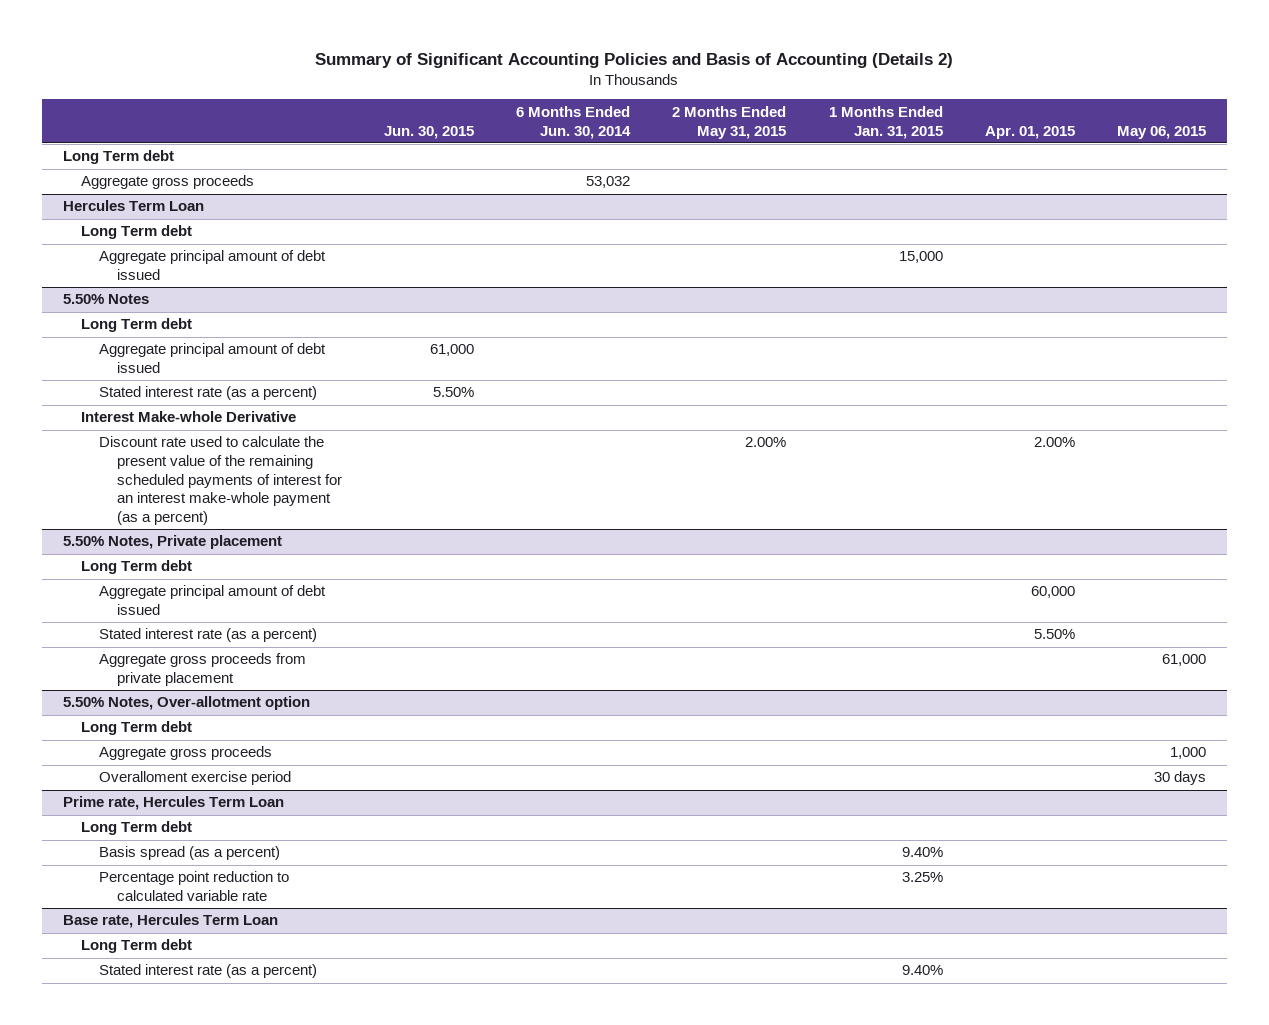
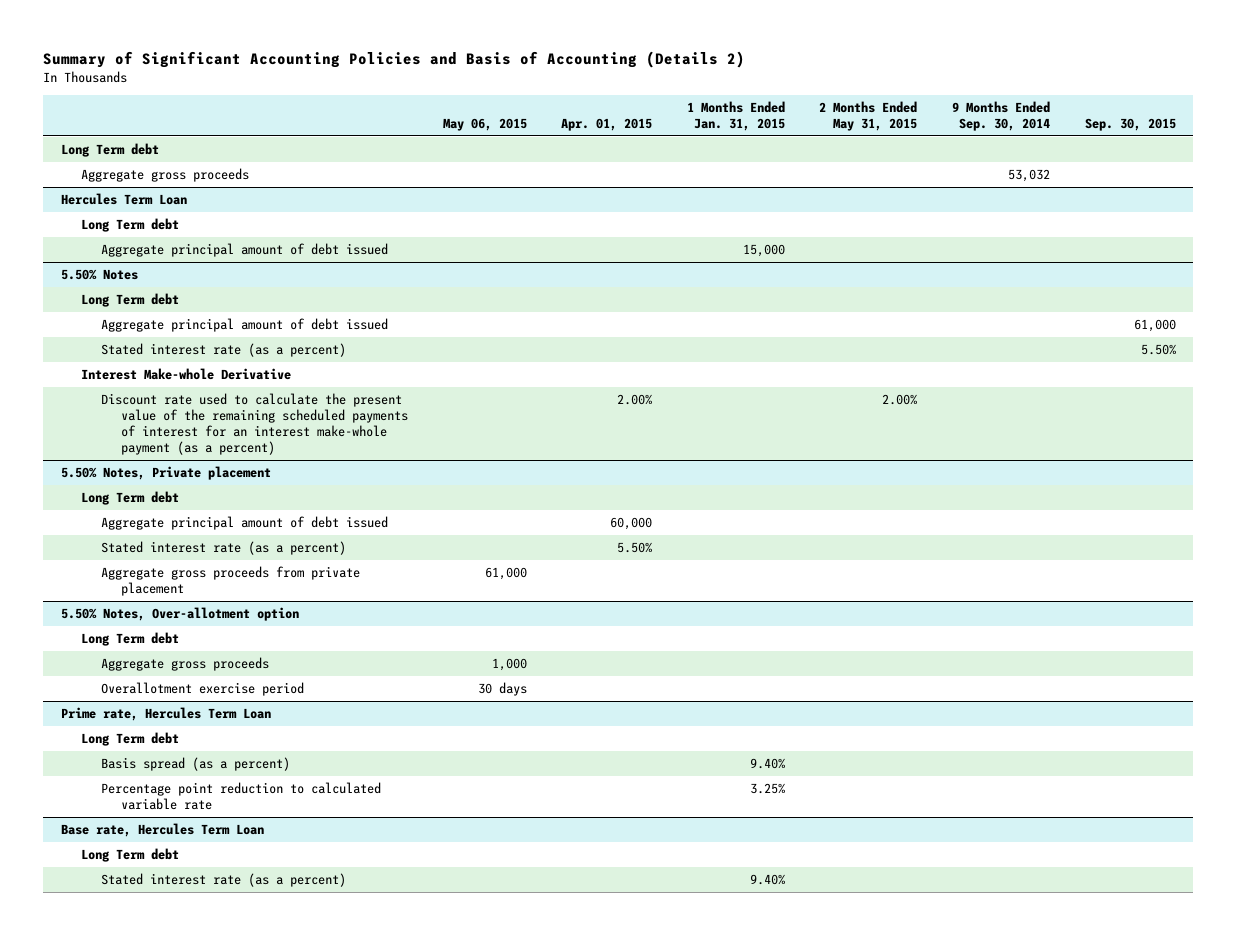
[384,125,475,139] Jun. 30, 2015 -> none
[516,105,632,139] 6 Months Ended Jun. 30, 2014 -> none
none -> [952,101,1051,131] 9 Months Ended Sep. 30, 2014
none -> [1084,117,1176,131] Sep. 30, 2015
[98,771,291,786] Overalloment exercise period -> [101,682,305,697] Overallotment exercise period

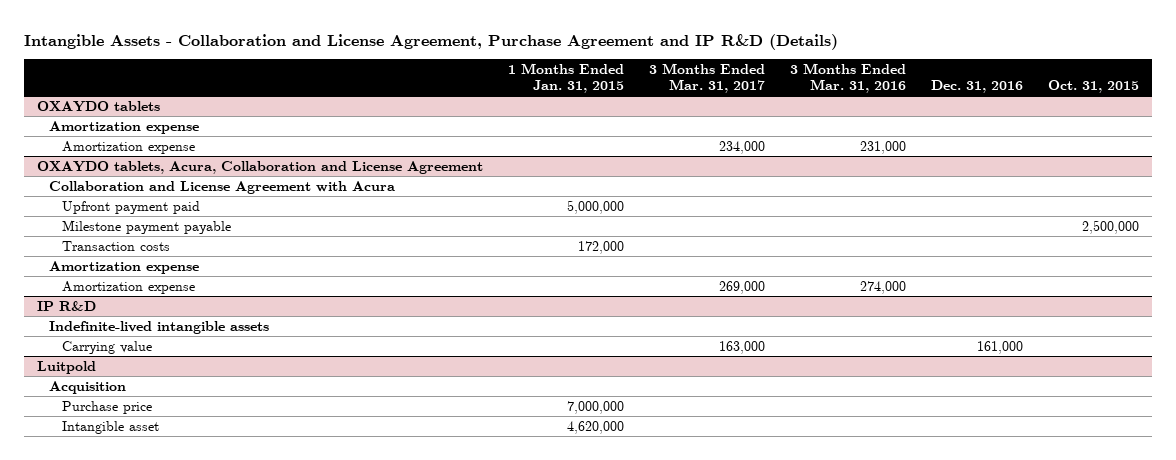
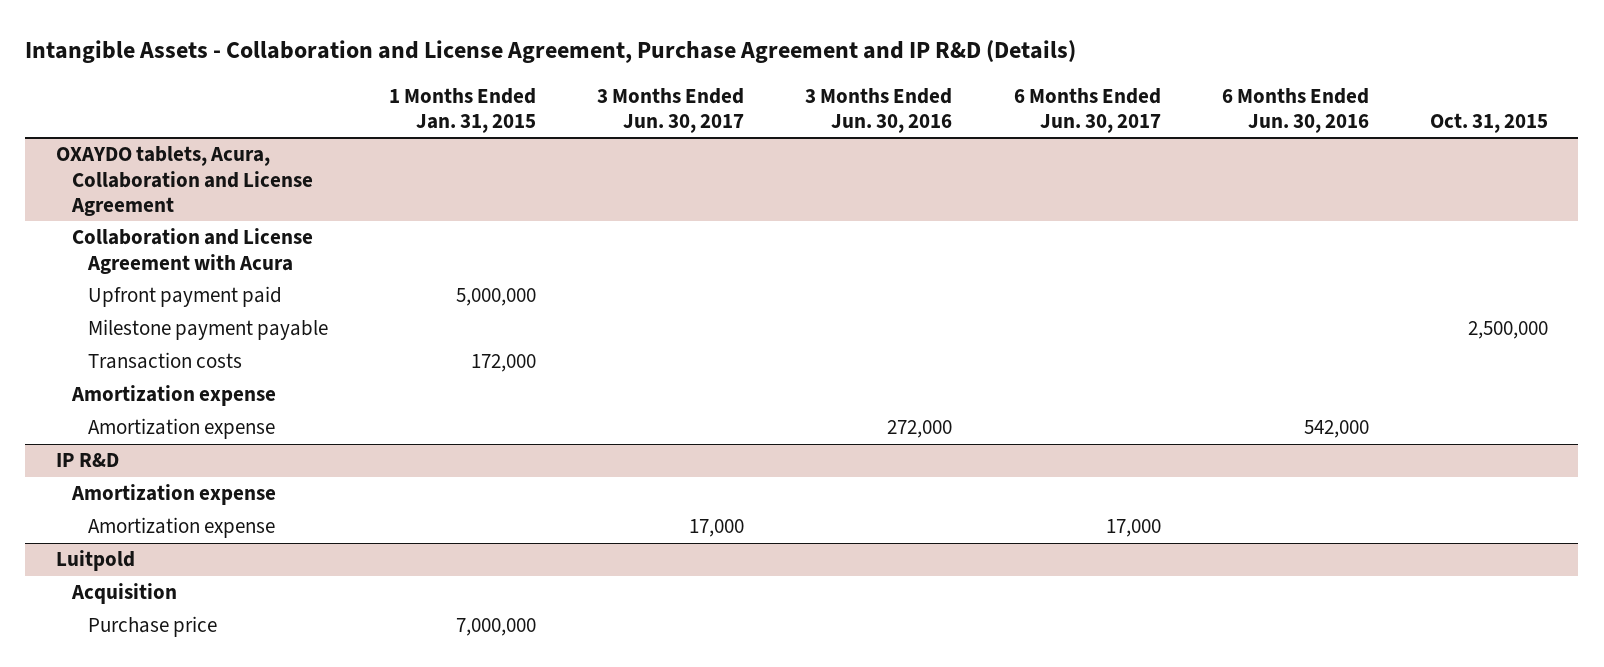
[648,63,765,94] 3 Months Ended Mar. 31, 2017 -> none
[789,63,906,94] 3 Months Ended Mar. 31, 2016 -> none
[930,80,1023,94] Dec. 31, 2016 -> none
none -> [597,87,745,133] 3 Months Ended Jun. 30, 2017
none -> [805,87,953,133] 3 Months Ended Jun. 30, 2016
none -> [1013,87,1161,133] 6 Months Ended Jun. 30, 2017
none -> [1221,87,1369,133] 6 Months Ended Jun. 30, 2016
[36,100,160,112] OXAYDO tablets -> none
[49,120,200,134] Amortization expense -> none
[61,140,195,154] Amortization expense -> none
[49,320,270,334] Indefinite-lived intangible assets -> none
[61,340,152,354] Carrying value -> none
none -> [71,484,277,506] Amortization expense
none -> [87,517,275,539] Amortization expense
[61,420,159,434] Intangible asset -> none

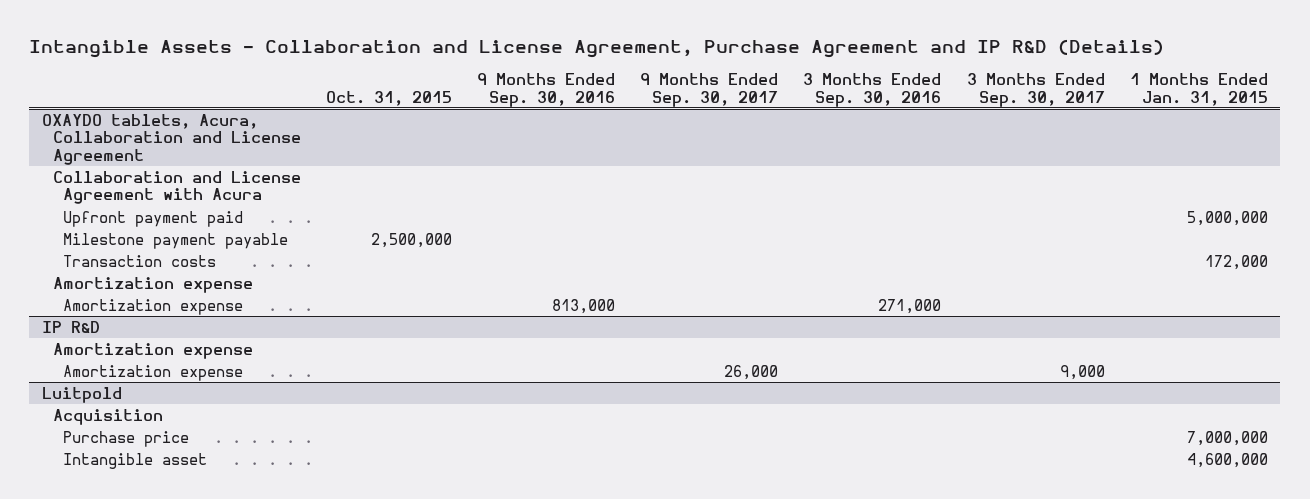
[597,87,745,133] 3 Months Ended Jun. 30, 2017 -> none
[805,87,953,133] 3 Months Ended Jun. 30, 2016 -> none
[1013,87,1161,133] 6 Months Ended Jun. 30, 2017 -> none
[1221,87,1369,133] 6 Months Ended Jun. 30, 2016 -> none
none -> [477,72,616,107] 9 Months Ended Sep. 30, 2016
none -> [640,72,779,107] 9 Months Ended Sep. 30, 2017
none -> [803,72,942,107] 3 Months Ended Sep. 30, 2016
none -> [966,72,1105,107] 3 Months Ended Sep. 30, 2017
none -> [63,452,208,469] Intangible asset

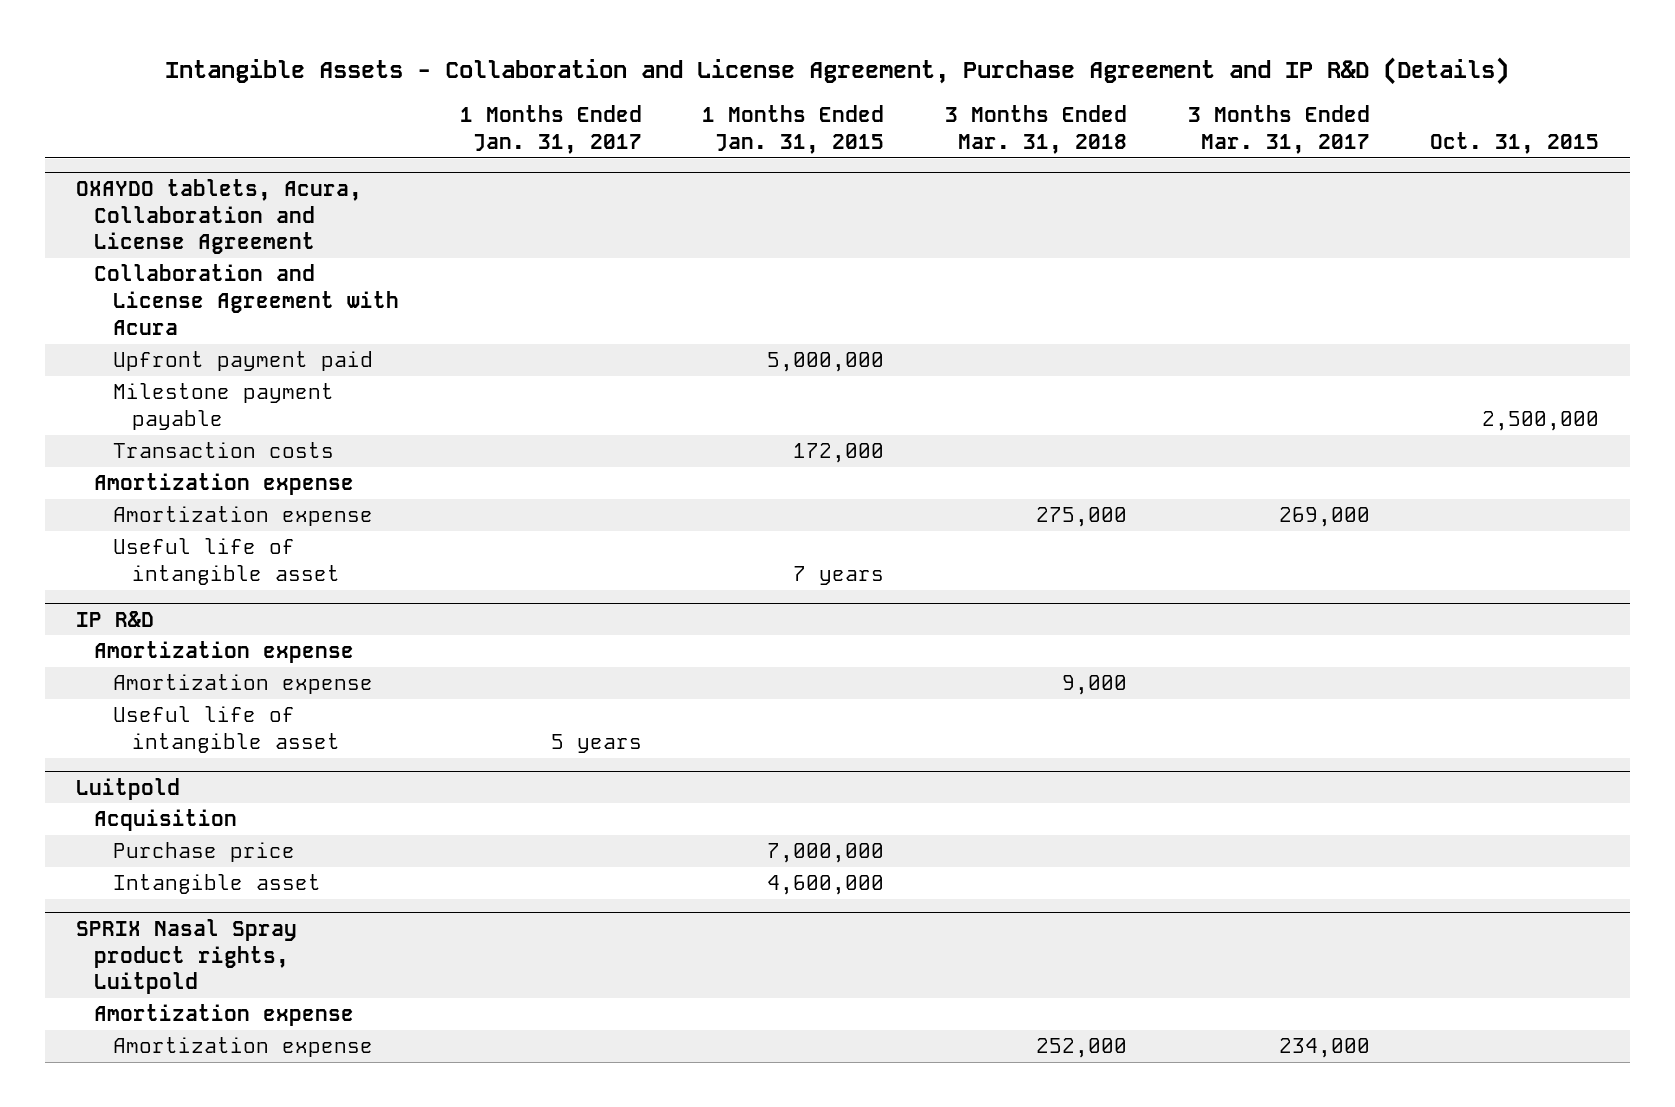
[477,72,616,107] 9 Months Ended Sep. 30, 2016 -> none
[640,72,779,107] 9 Months Ended Sep. 30, 2017 -> none
[803,72,942,107] 3 Months Ended Sep. 30, 2016 -> none
[966,72,1105,107] 3 Months Ended Sep. 30, 2017 -> none
none -> [459,105,642,155] 1 Months Ended Jan. 31, 2017
none -> [945,105,1128,155] 3 Months Ended Mar. 31, 2018
none -> [1187,105,1370,155] 3 Months Ended Mar. 31, 2017
none -> [113,538,340,586] Useful life of intangible asset
none -> [113,706,340,754] Useful life of intangible asset
none -> [75,918,297,995] SPRIX Nasal Spray product rights, Luitpold
none -> [94,1004,355,1027] Amortization expense
none -> [113,1037,374,1058] Amortization expense

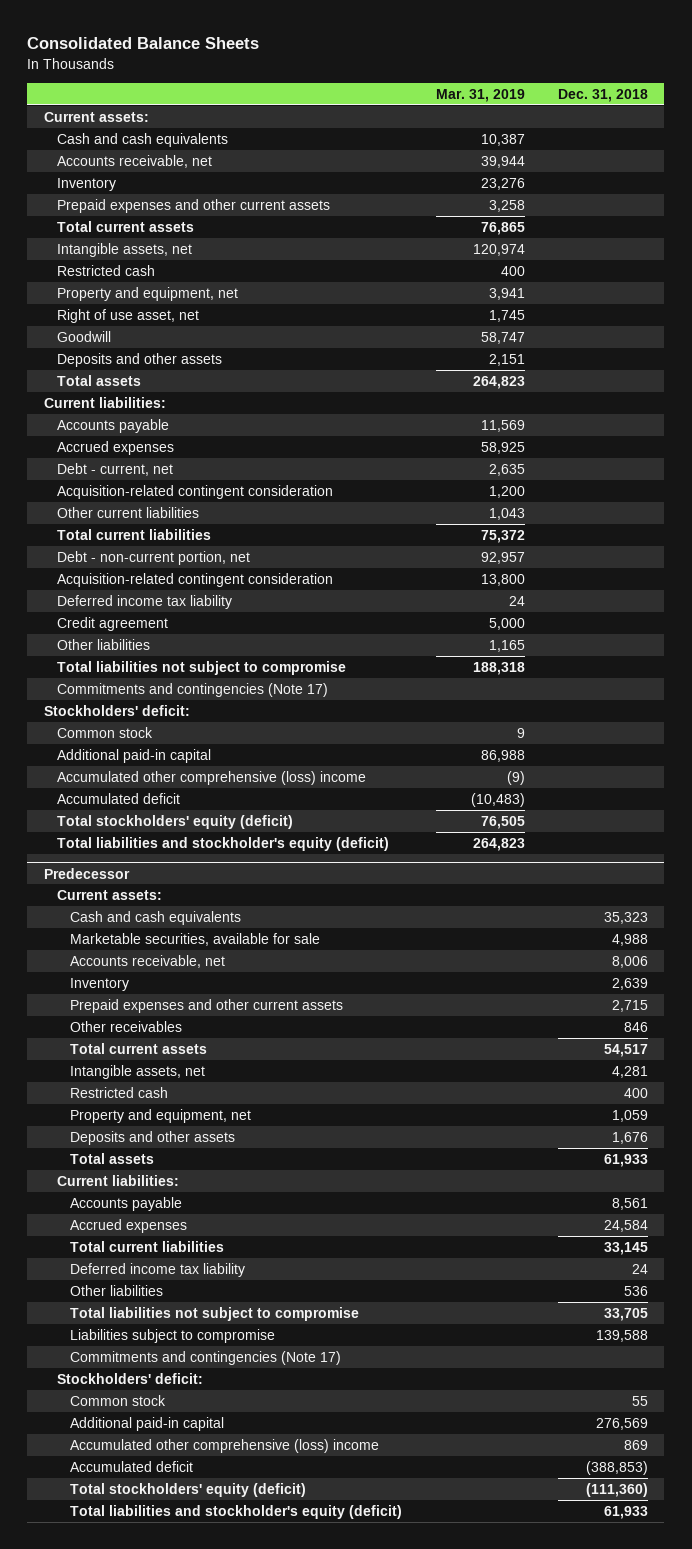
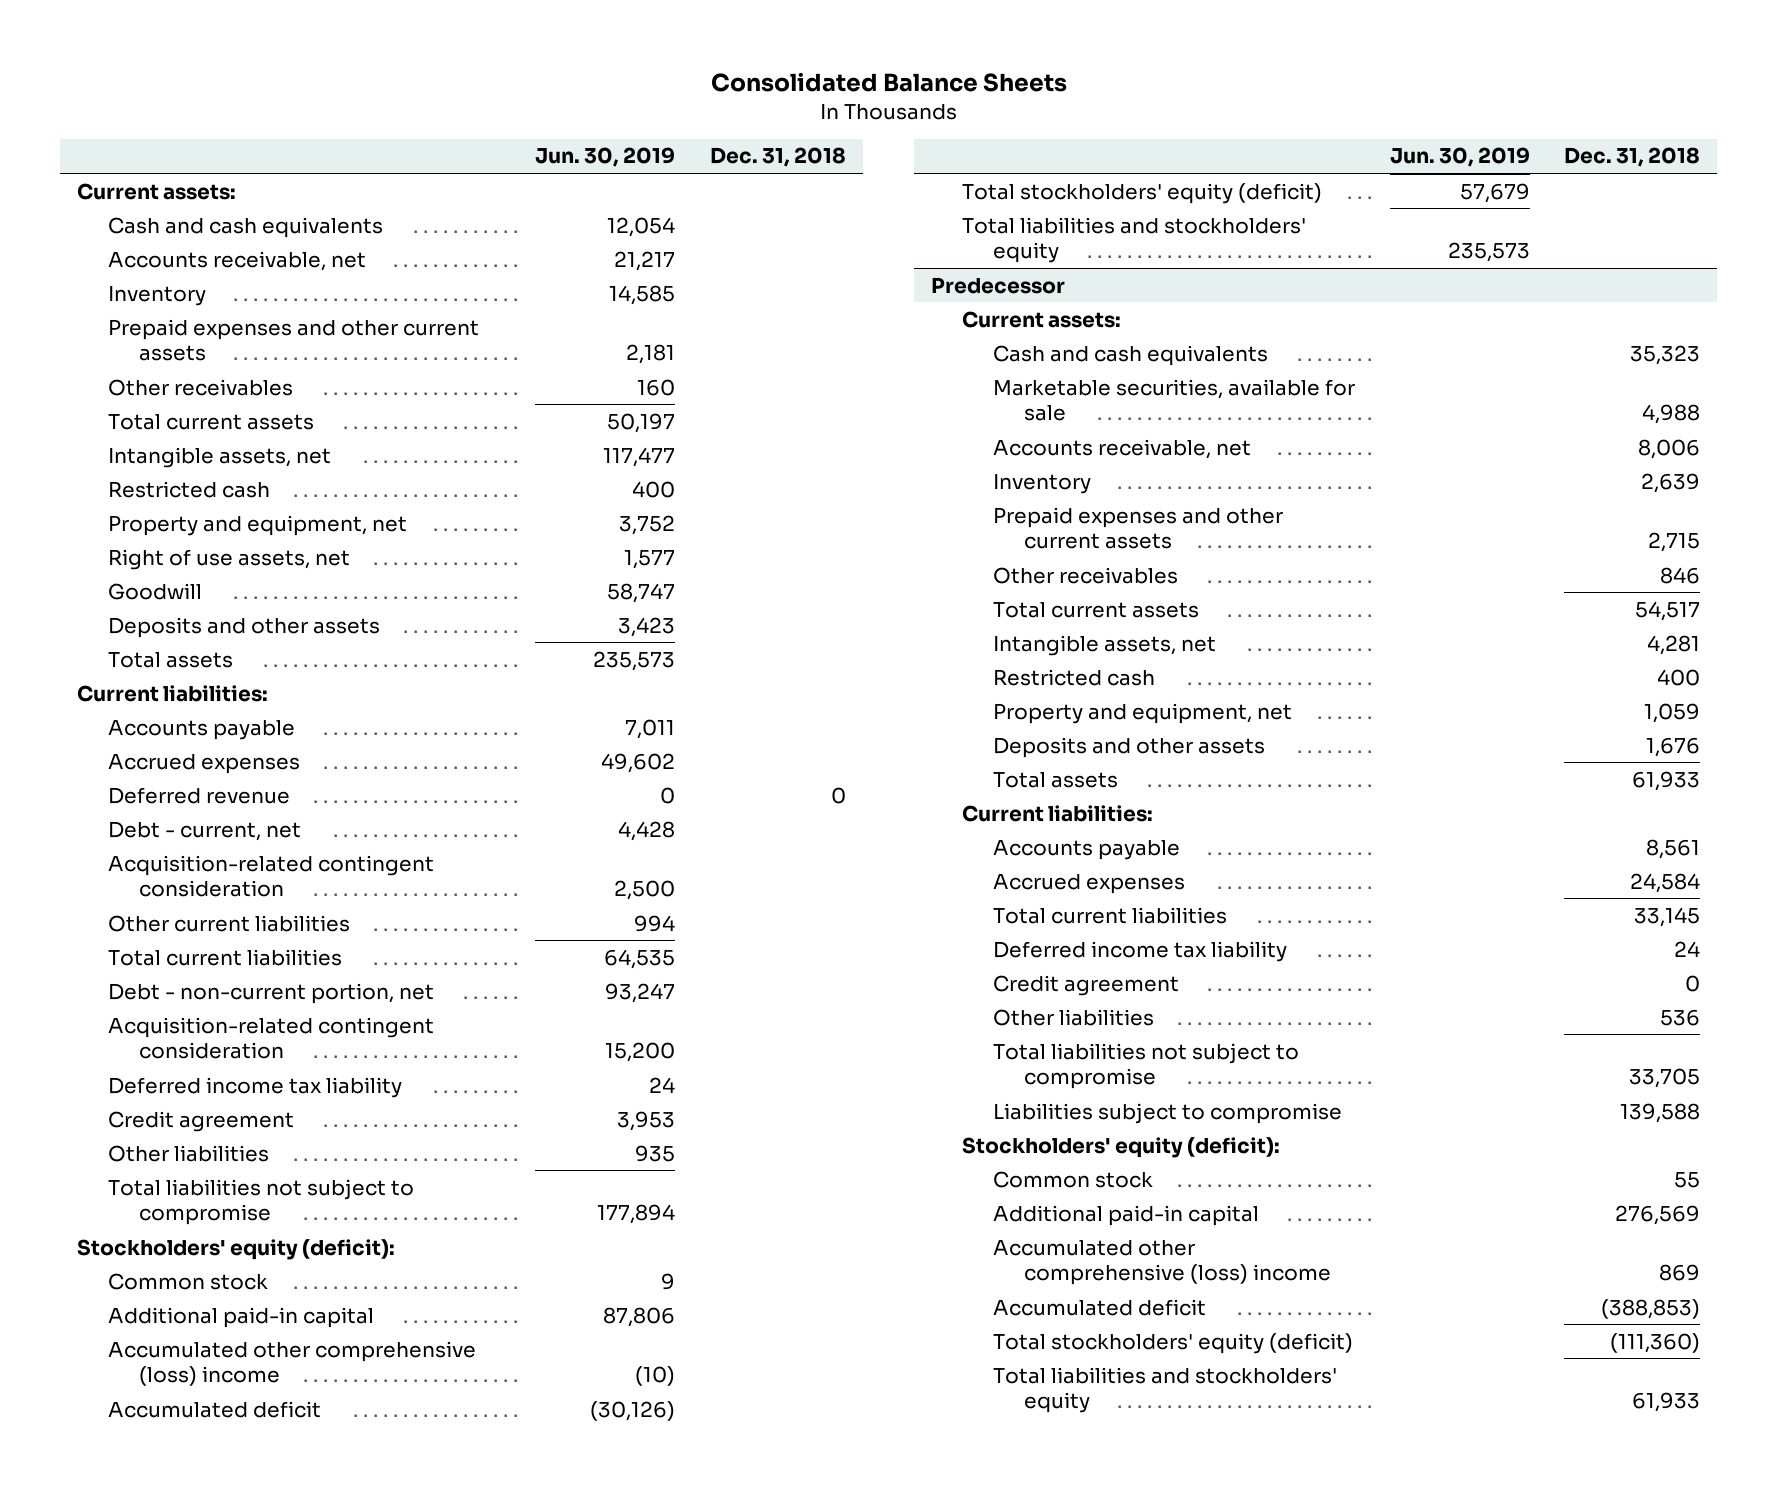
[435,88,525,102] Mar. 31, 2019 -> none
none -> [535,147,676,168] Jun. 30, 2019
none -> [108,378,294,396] Other receivables
[57,308,200,323] Right of use asset, net -> [108,548,351,570] Right of use assets, net
none -> [108,786,291,804] Deferred revenue
[57,682,329,697] Commitments and contingencies (Note 17) -> none
[43,704,190,716] Stockholders' deficit: -> [77,1238,396,1260] Stockholders' equity (deficit):
[57,836,390,851] Total liabilities and stockholder's equity (deficit) -> [962,216,1307,264] Total liabilities and stockholders' equity
none -> [993,974,1180,996] Credit agreement
[70,1350,342,1365] Commitments and contingencies (Note 17) -> none
[57,1372,204,1384] Stockholders' deficit: -> [962,1136,1281,1158] Stockholders' equity (deficit):
[70,1504,403,1519] Total liabilities and stockholder's equity (deficit) -> [993,1366,1338,1414] Total liabilities and stockholders' equity

